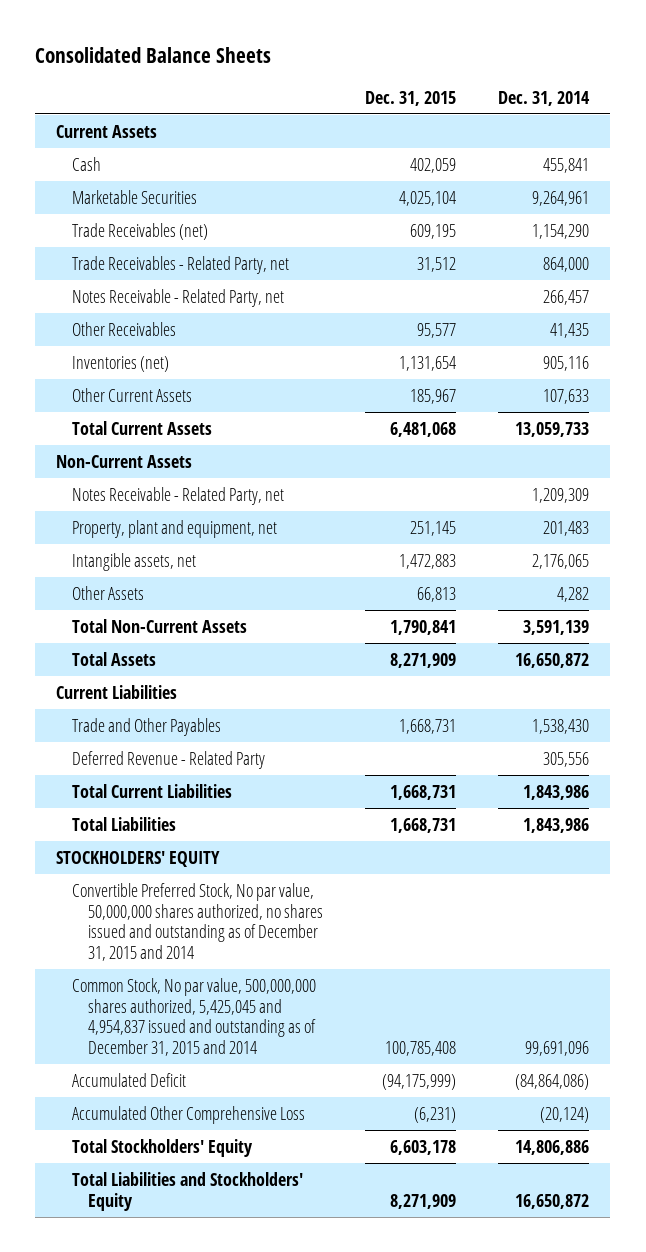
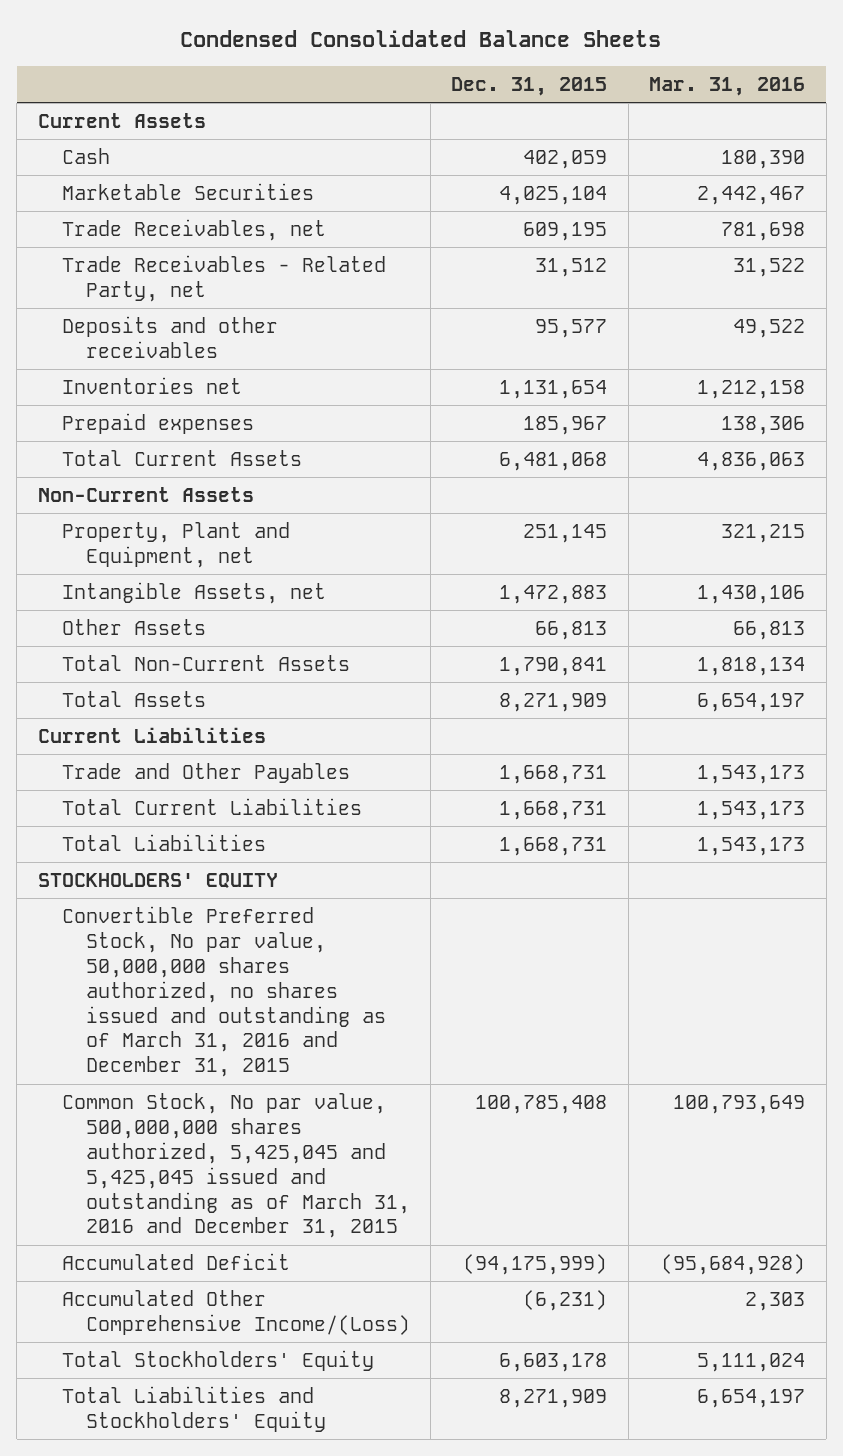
[35,47,272,64] Consolidated Balance Sheets -> [180,29,662,47] Condensed Consolidated Balance Sheets
[498,90,591,106] Dec. 31, 2014 -> none
none -> [649,76,806,96] Mar. 31, 2016
[72,222,209,240] Trade Receivables (net) -> [61,218,326,241] Trade Receivables, net
[72,288,285,307] Notes Receivable - Related Party, net -> none
[72,321,177,336] Other Receivables -> [61,315,278,358] Deposits and other receivables
[72,355,170,372] Inventories (net) -> [61,376,242,394] Inventories net
[72,387,193,402] Other Current Assets -> [61,412,254,434] Prepaid expenses
[72,486,285,505] Notes Receivable - Related Party, net -> none
[72,519,278,538] Property, plant and equipment, net -> [61,521,290,568] Property, Plant and Equipment, net
[72,552,197,571] Intangible assets, net -> [61,581,326,604] Intangible Assets, net
[72,750,266,769] Deferred Revenue - Related Party -> none
[72,882,324,961] Convertible Preferred Stock, No par value, 50,000,000 shares authorized, no shares issued and outstanding as of December 31, 2015 and 2014 -> [61,905,386,1078] Convertible Preferred Stock, No par value, 50,000,000 shares authorized, no shares issued and outstanding as of March 31, 2016 and December 31, 2015
[72,977,317,1056] Common Stock, No par value, 500,000,000 shares authorized, 5,425,045 and 4,954,837 issued and outstanding as of December 31, 2015 and 2014 -> [61,1092,410,1239] Common Stock, No par value, 500,000,000 shares authorized, 5,425,045 and 5,425,045 issued and outstanding as of March 31, 2016 and December 31, 2015
[72,1105,306,1124] Accumulated Other Comprehensive Loss -> [61,1289,410,1335] Accumulated Other Comprehensive Income/(Loss)

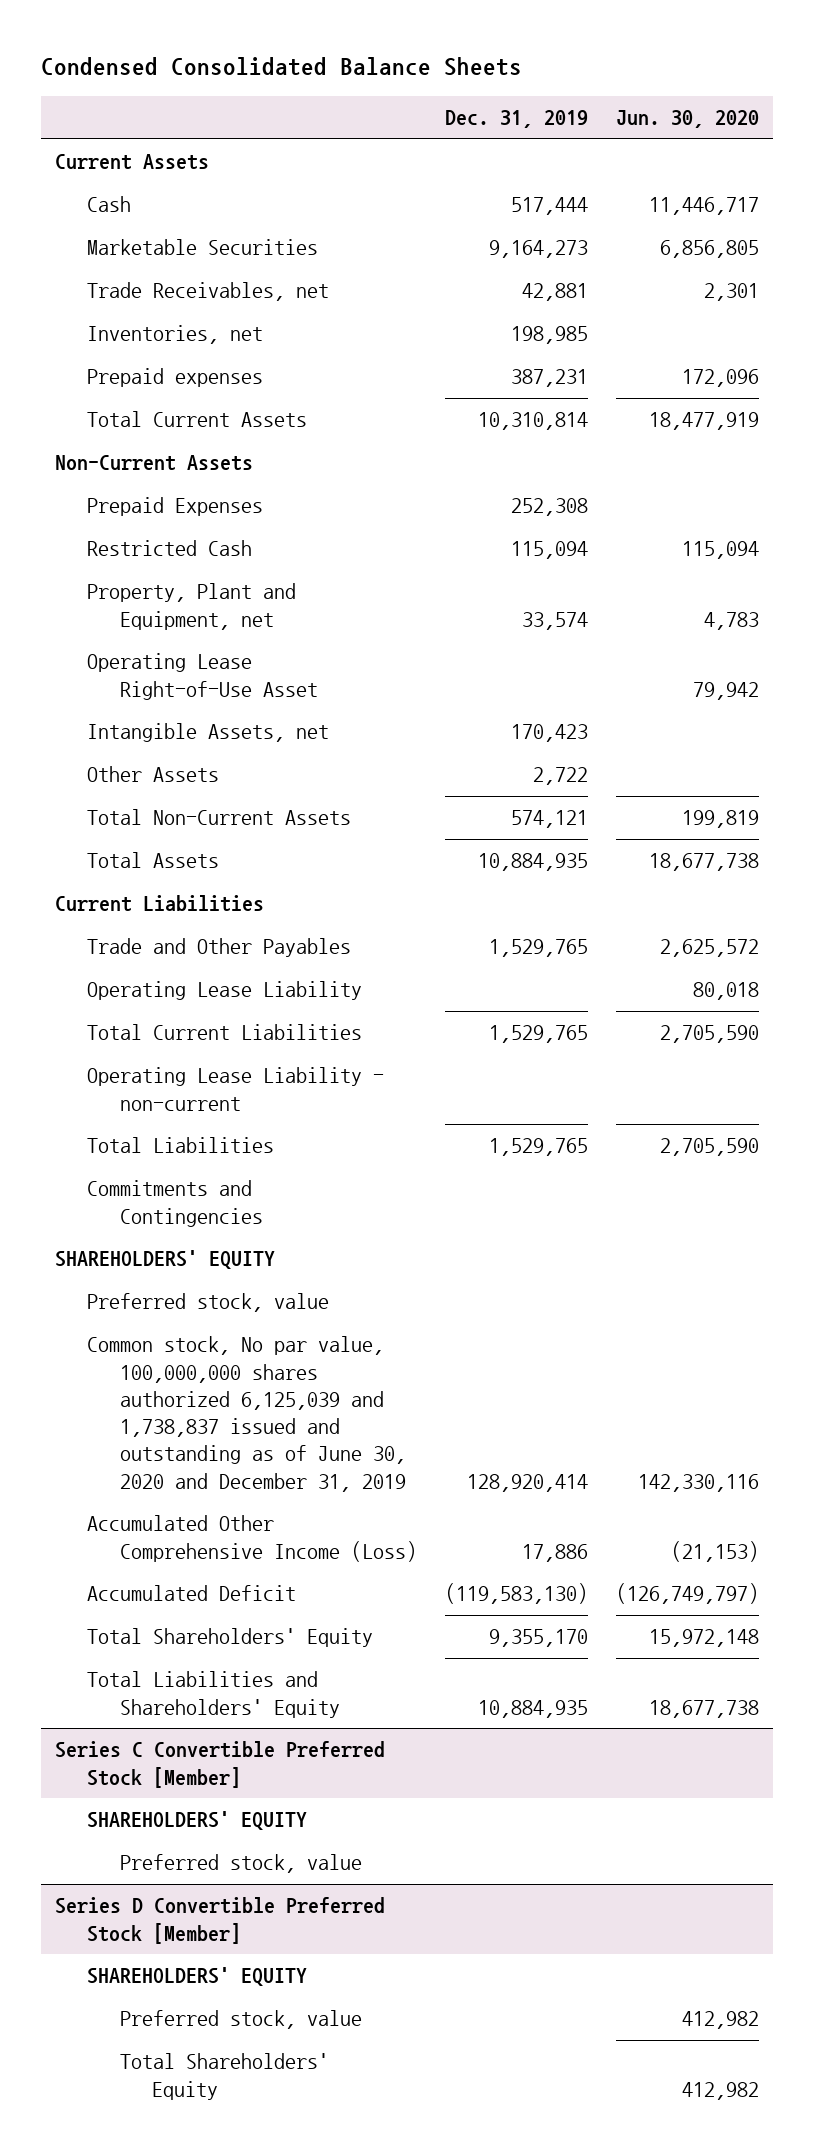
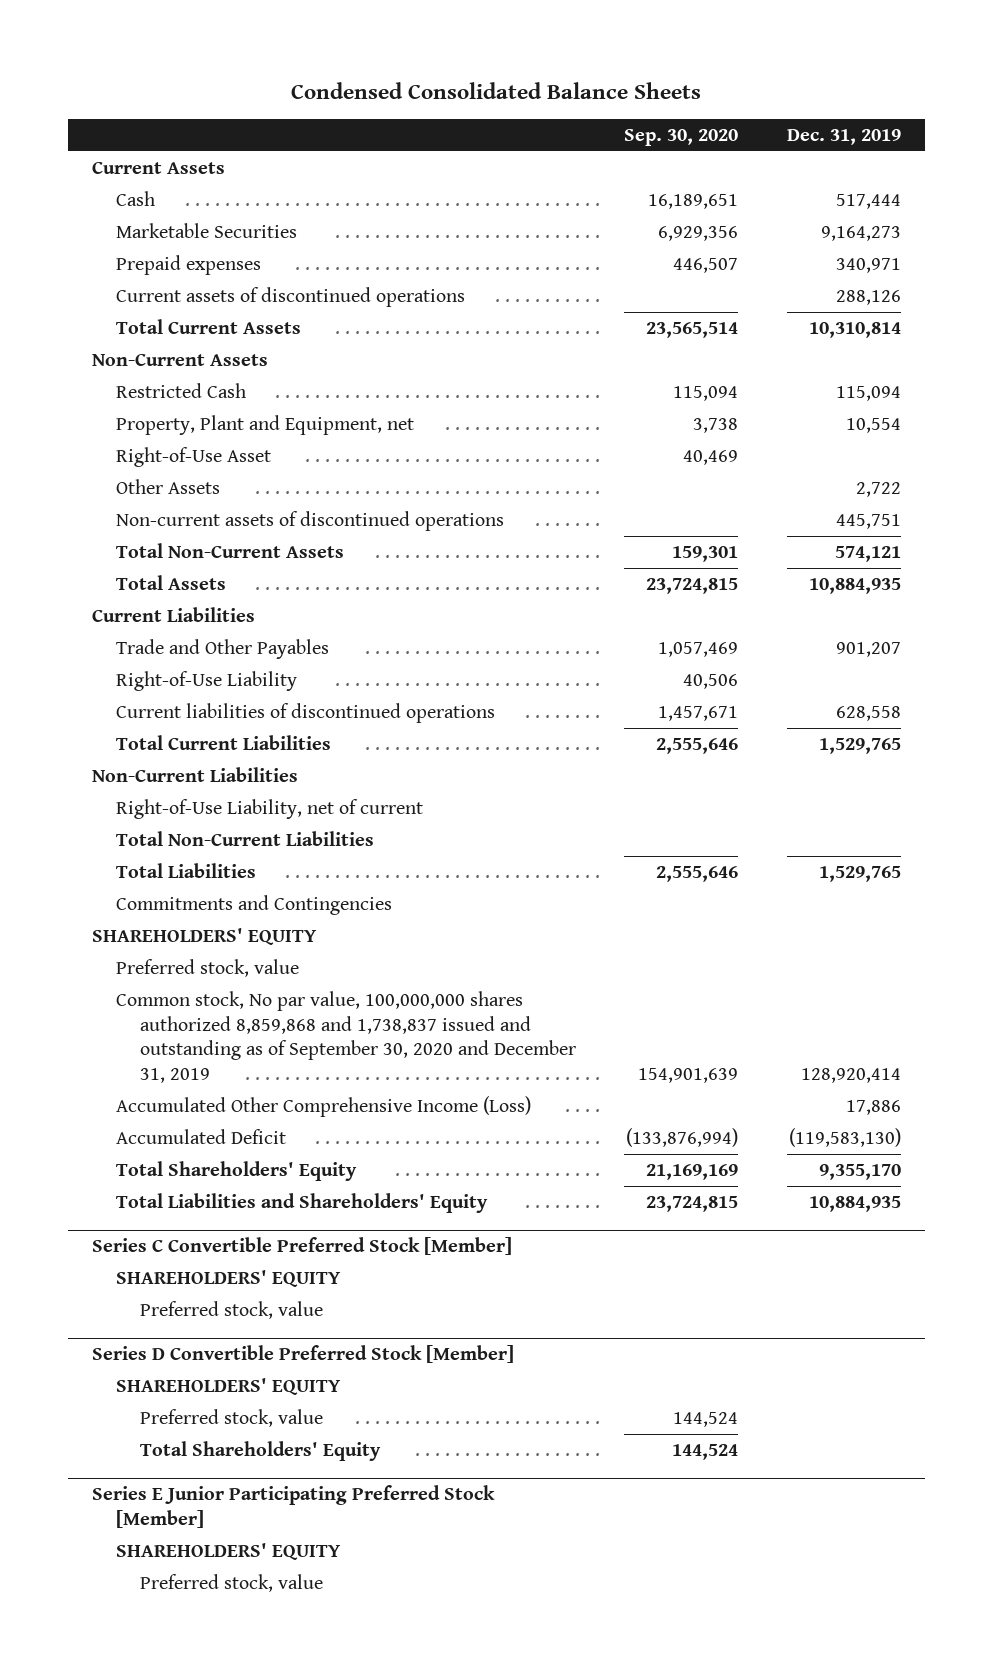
[616,110,760,129] Jun. 30, 2020 -> none
none -> [624,128,739,146] Sep. 30, 2020
[87,282,330,302] Trade Receivables, net -> none
[87,325,264,345] Inventories, net -> none
[510,369,588,388] 387,231 -> [835,258,901,274] 340,971
none -> [116,287,466,308] Current assets of discontinued operations
[87,497,264,517] Prepaid Expenses -> none
[87,723,330,743] Intangible Assets, net -> none
[521,611,588,630] 33,574 -> [845,418,901,434] 10,554
[87,653,318,700] Operating Lease Right-of-Use Asset -> [116,447,272,468] Right-of-Use Asset
none -> [116,511,505,532] Non-current assets of discontinued operations
[488,939,588,958] 1,529,765 -> [835,642,901,658] 901,207
[87,981,363,1001] Operating Lease Liability -> [116,671,298,692] Right-of-Use Liability
none -> [116,703,496,724] Current liabilities of discontinued operations
none -> [91,767,298,783] Non-Current Liabilities
[87,1067,385,1111] Operating Lease Liability - non-current -> [116,799,424,820] Right-of-Use Liability, net of current
none -> [116,831,375,847] Total Non-Current Liabilities
[87,1336,406,1492] Common stock, No par value, 100,000,000 shares authorized 6,125,039 and 1,738,837 issued and outstanding as of June 30, 2020 and December 31, 2019 -> [116,991,577,1083] Common stock, No par value, 100,000,000 shares authorized 8,859,868 and 1,738,837 issued and outstanding as of September 30, 2020 and December 31, 2019
none -> [91,1485,495,1528] Series E Junior Participating Preferred Stock [Member]
none -> [116,1543,342,1561] SHAREHOLDERS' EQUITY
none -> [140,1574,324,1593] Preferred stock, value

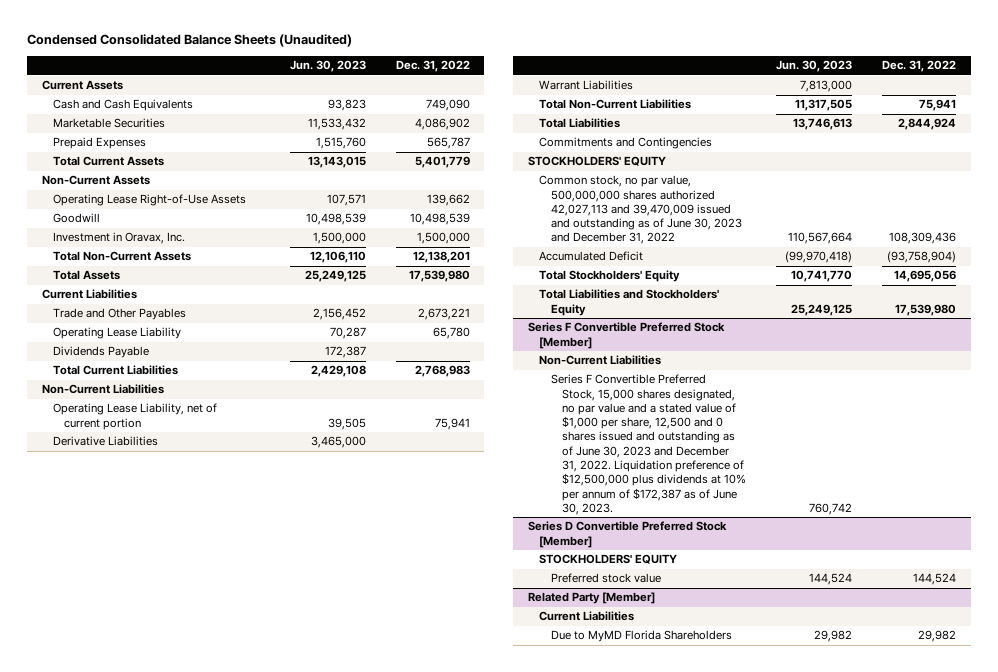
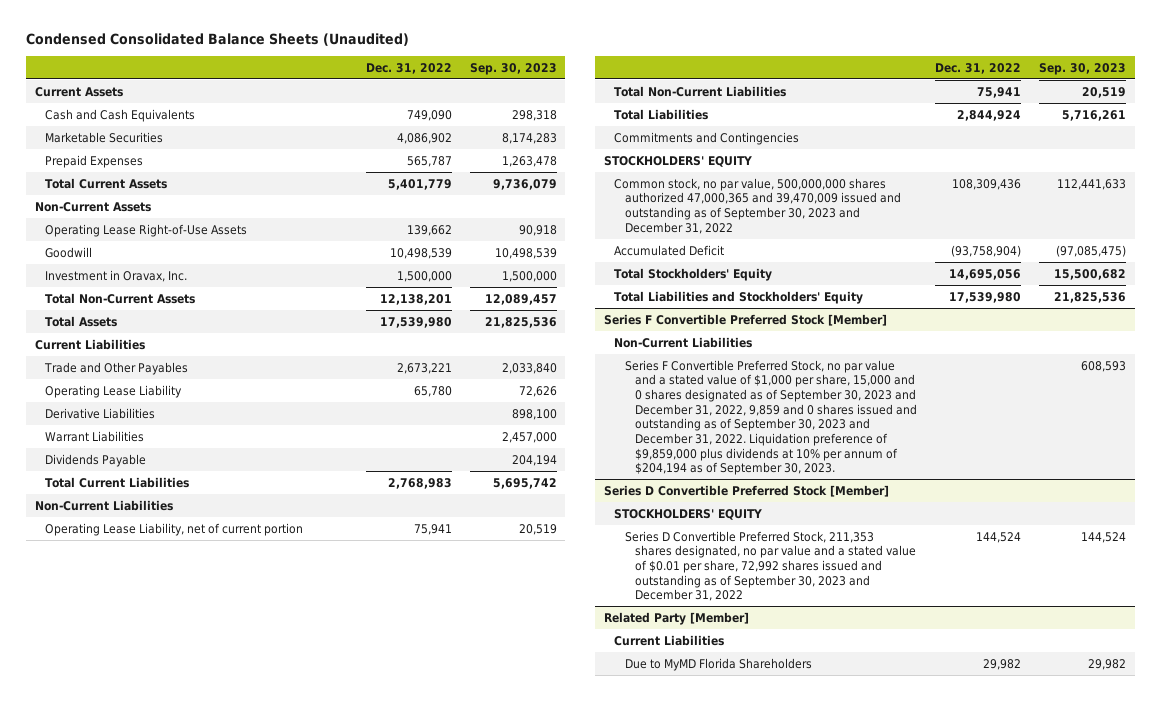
[289,60,366,73] Jun. 30, 2023 -> none
none -> [469,62,557,75] Sep. 30, 2023
[52,436,158,447] Derivative Liabilities -> [44,407,155,419] Derivative Liabilities
[539,80,634,91] Warrant Liabilities -> [44,430,144,442] Warrant Liabilities
[539,175,742,245] Common stock, no par value, 500,000,000 shares authorized 42,027,113 and 39,470,009 issued and outstanding as of June 30, 2023 and December 31, 2022 -> [614,177,901,234] Common stock, no par value, 500,000,000 shares authorized 47,000,365 and 39,470,009 issued and outstanding as of September 30, 2023 and December 31, 2022
[550,374,747,515] Series F Convertible Preferred Stock, 15,000 shares designated, no par value and a stated value of $1,000 per share, 12,500 and 0 shares issued and outstanding as of June 30, 2023 and December 31, 2022. Liquidation preference of $12,500,000 plus dividends at 10% per annum of $172,387 as of June 30, 2023. -> [624,359,918,476] Series F Convertible Preferred Stock, no par value and a stated value of $1,000 per share, 15,000 and 0 shares designated as of September 30, 2023 and December 31, 2022, 9,859 and 0 shares issued and outstanding as of September 30, 2023 and December 31, 2022. Liquidation preference of $9,859,000 plus dividends at 10% per annum of $204,194 as of September 30, 2023.
[550,573,661,584] Preferred stock value -> [624,530,917,602] Series D Convertible Preferred Stock, 211,353 shares designated, no par value and a stated value of $0.01 per share, 72,992 shares issued and outstanding as of September 30, 2023 and December 31, 2022

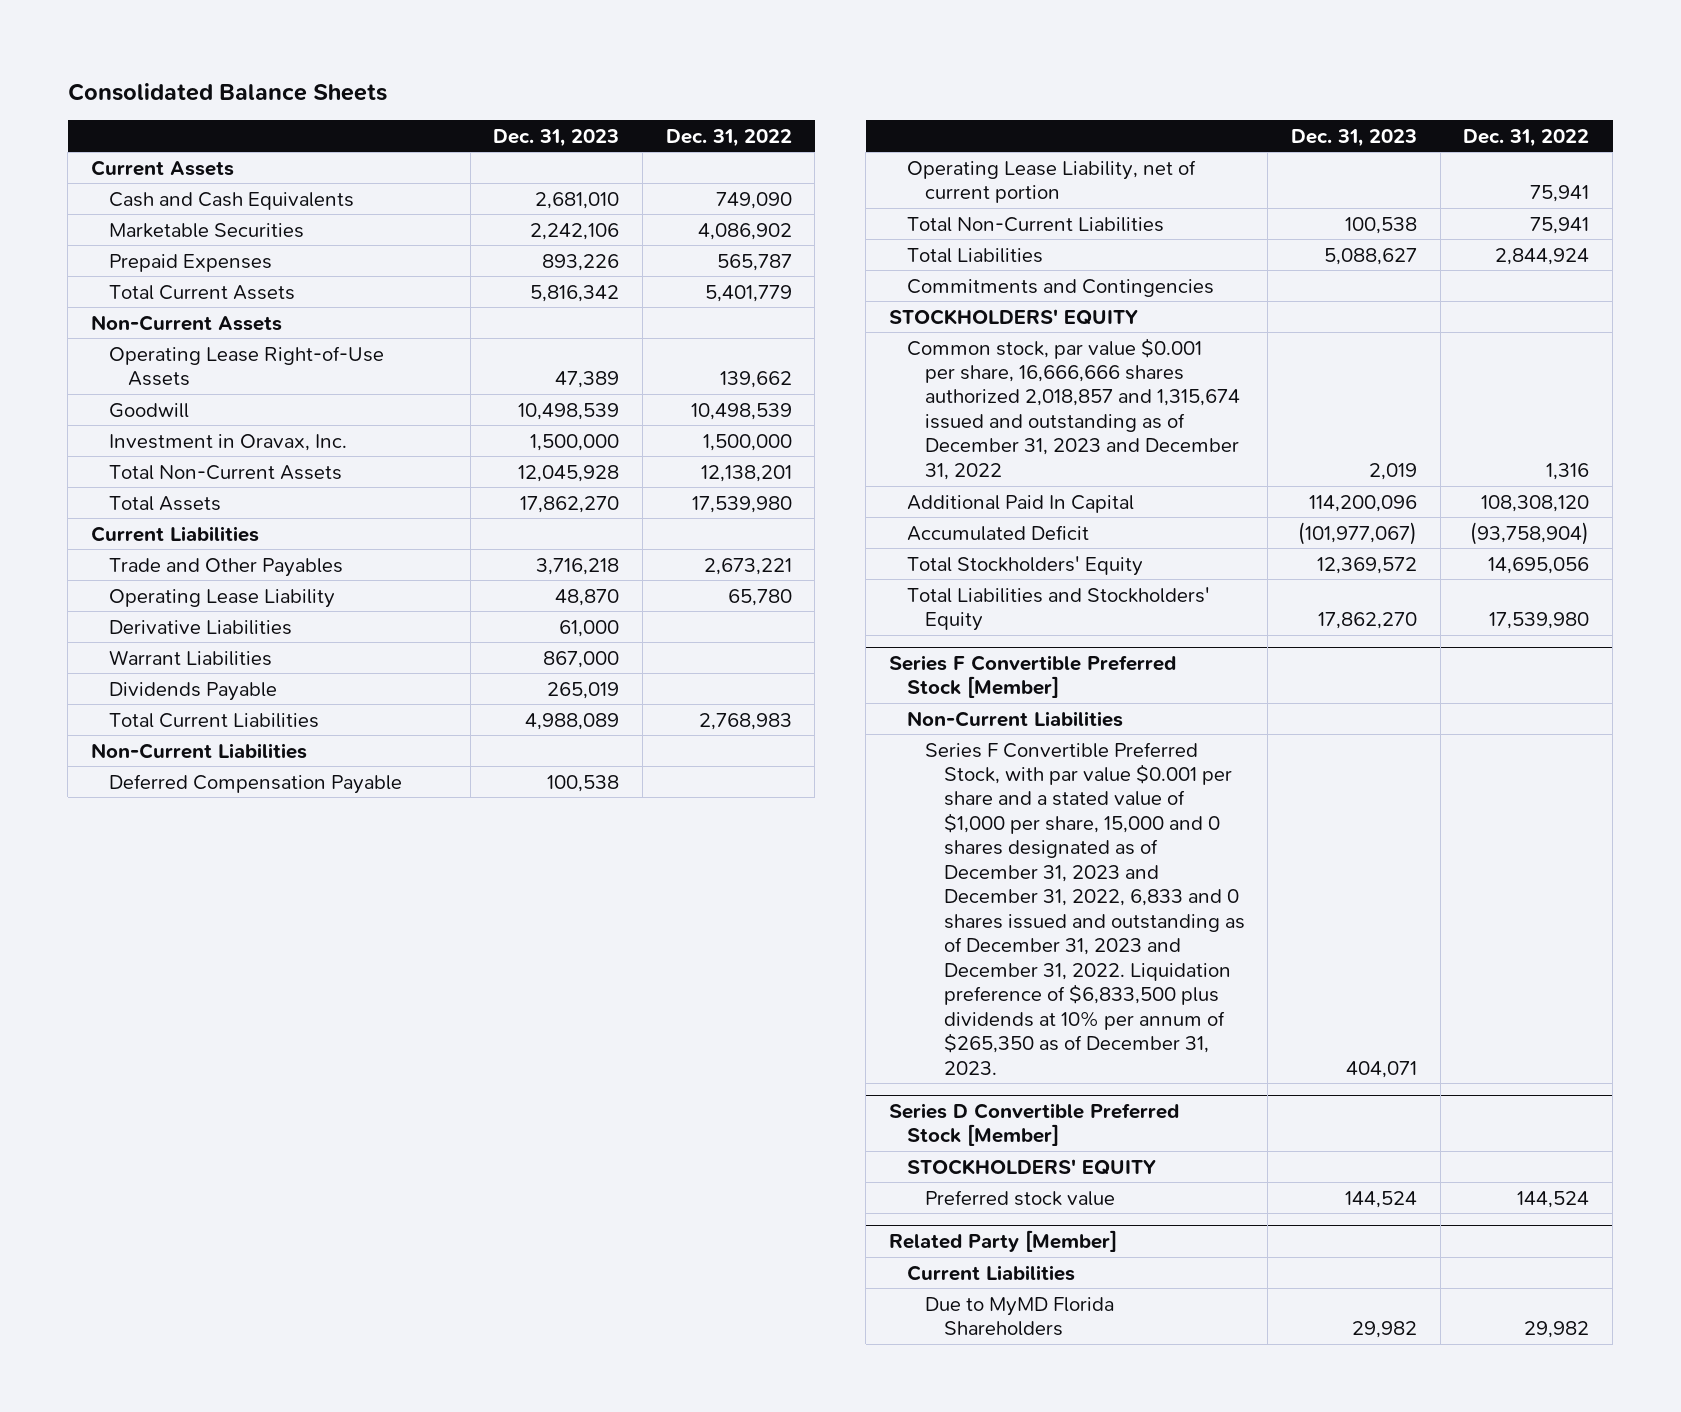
[25,33,409,47] Condensed Consolidated Balance Sheets (Unaudited) -> [67,82,387,101] Consolidated Balance Sheets
[469,62,557,75] Sep. 30, 2023 -> none
none -> [493,128,620,147] Dec. 31, 2023
none -> [109,773,403,794] Deferred Compensation Payable
[614,177,901,234] Common stock, no par value, 500,000,000 shares authorized 47,000,365 and 39,470,009 issued and outstanding as of September 30, 2023 and December 31, 2022 -> [907,337,1241,480] Common stock, par value $0.001 per share, 16,666,666 shares authorized 2,018,857 and 1,315,674 issued and outstanding as of December 31, 2023 and December 31, 2022
[952,178,1022,190] 108,309,436 -> [1546,462,1590,480] 1,316
none -> [907,494,1135,513] Additional Paid In Capital
[624,359,918,476] Series F Convertible Preferred Stock, no par value and a stated value of $1,000 per share, 15,000 and 0 shares designated as of September 30, 2023 and December 31, 2022, 9,859 and 0 shares issued and outstanding as of September 30, 2023 and December 31, 2022. Liquidation preference of $9,859,000 plus dividends at 10% per annum of $204,194 as of September 30, 2023. -> [925,741,1245,1075] Series F Convertible Preferred Stock, with par value $0.001 per share and a stated value of $1,000 per share, 15,000 and 0 shares designated as of December 31, 2023 and December 31, 2022, 6,833 and 0 shares issued and outstanding as of December 31, 2023 and December 31, 2022. Liquidation preference of $6,833,500 plus dividends at 10% per annum of $265,350 as of December 31, 2023.
[624,530,917,602] Series D Convertible Preferred Stock, 211,353 shares designated, no par value and a stated value of $0.01 per share, 72,992 shares issued and outstanding as of September 30, 2023 and December 31, 2022 -> [925,1189,1116,1206] Preferred stock value

